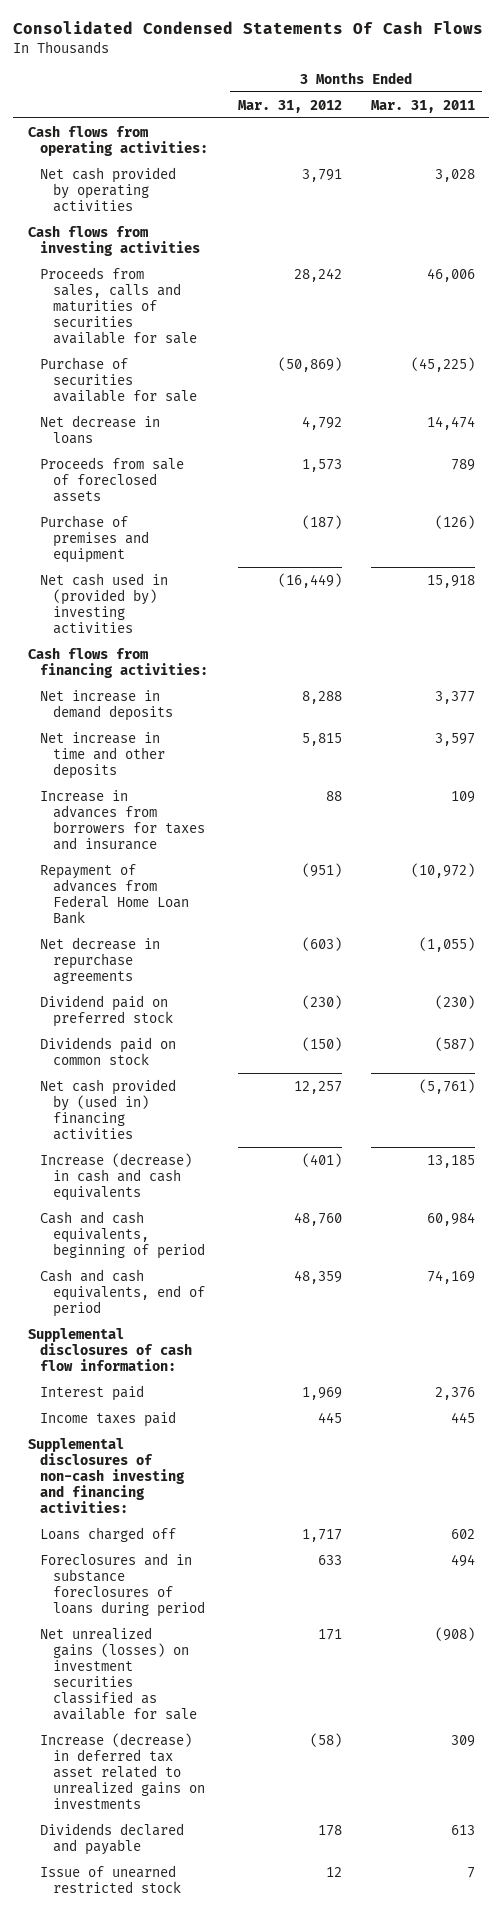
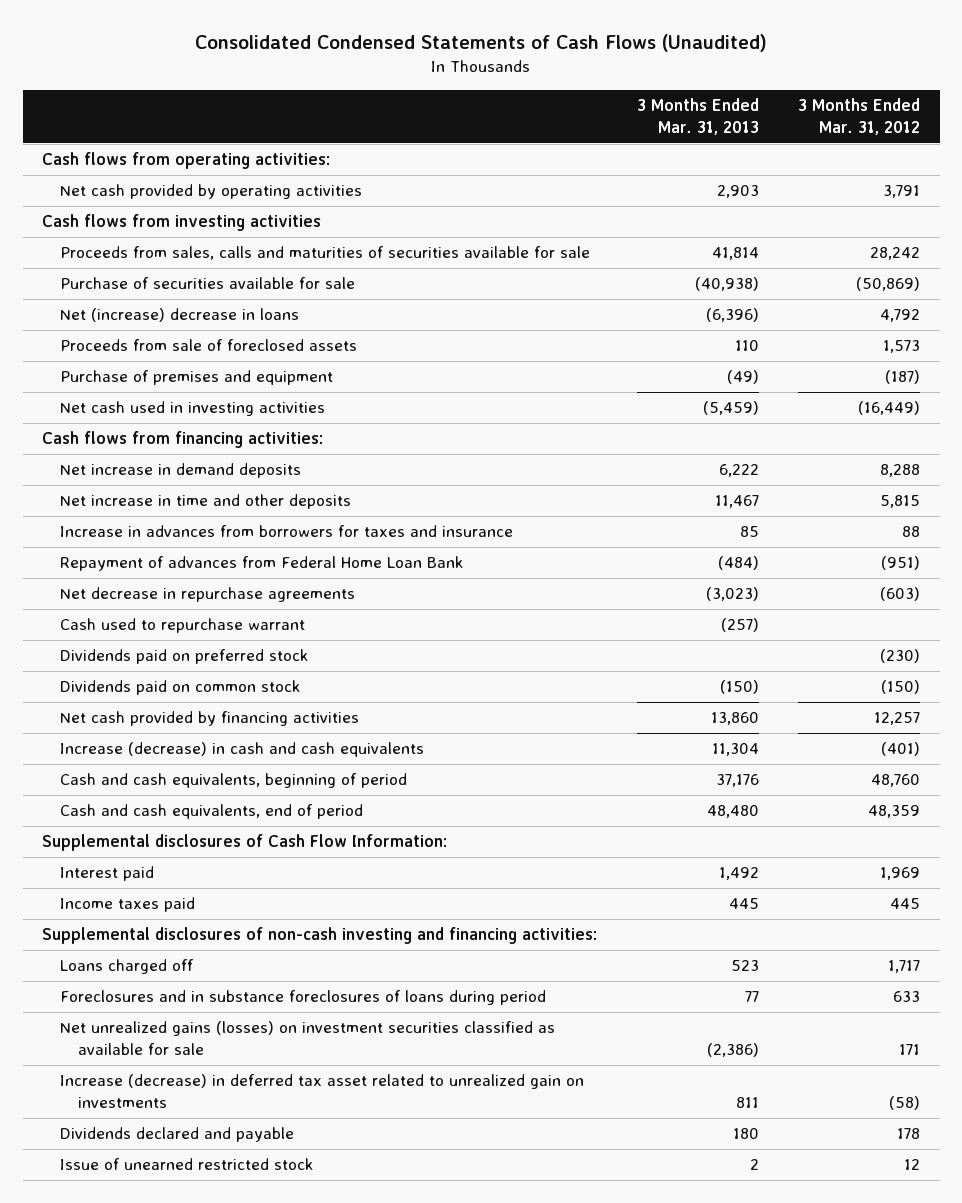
[13,21,484,35] Consolidated Condensed Statements Of Cash Flows -> [195,34,768,53] Consolidated Condensed Statements of Cash Flows (Unaudited)
[370,99,475,113] Mar. 31, 2011 -> none
none -> [636,98,759,135] 3 Months Ended Mar. 31, 2013
[40,414,161,444] Net decrease in loans -> [59,308,299,323] Net (increase) decrease in loans
[40,572,169,634] Net cash used in (provided by) investing activities -> [59,401,325,417] Net cash used in investing activities
none -> [59,618,305,634] Cash used to repurchase warrant
[40,994,173,1027] Dividend paid on preferred stock -> [59,649,308,665] Dividends paid on preferred stock
[40,1078,177,1140] Net cash provided by (used in) financing activities -> [59,711,359,727] Net cash provided by financing activities
[27,1327,193,1371] Supplemental disclosures of cash flow information: -> [42,834,448,852] Supplemental disclosures of Cash Flow Information:
[40,1732,205,1809] Increase (decrease) in deferred tax asset related to unrealized gains on investments -> [59,1074,584,1109] Increase (decrease) in deferred tax asset related to unrealized gain on investments

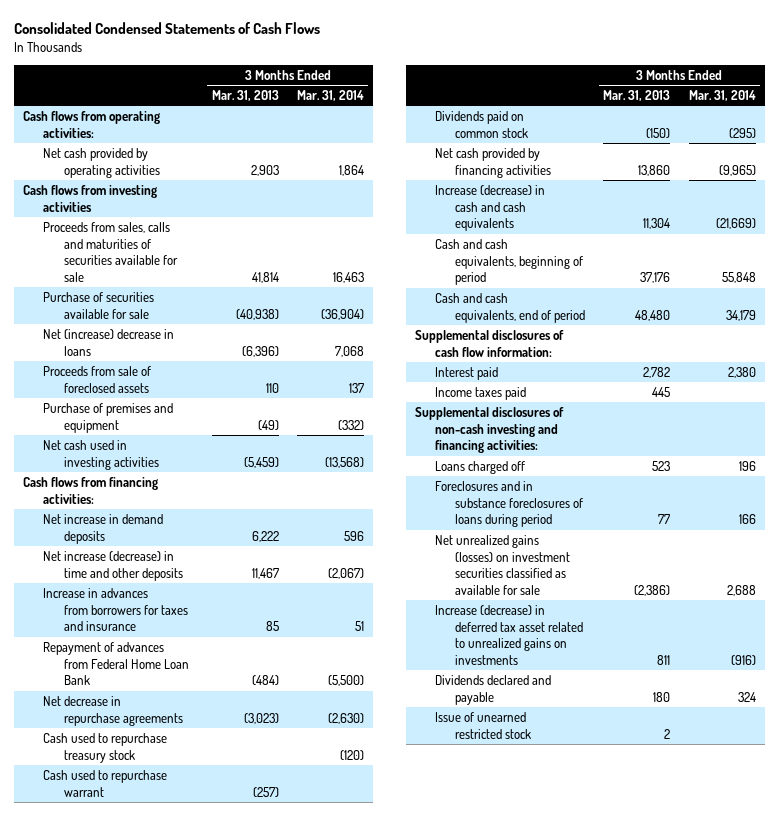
[195,34,768,53] Consolidated Condensed Statements of Cash Flows (Unaudited) -> [13,22,320,35] Consolidated Condensed Statements of Cash Flows
[797,98,920,135] 3 Months Ended Mar. 31, 2012 -> none
none -> [296,90,364,102] Mar. 31, 2014
[59,494,351,510] Net increase in time and other deposits -> [43,550,183,581] Net increase (decrease) in time and other deposits
none -> [43,732,168,763] Cash used to repurchase treasury stock
[59,649,308,665] Dividends paid on preferred stock -> none
[42,834,448,852] Supplemental disclosures of Cash Flow Information: -> [414,329,564,357] Supplemental disclosures of cash flow information:
[718,867,759,881] 1,492 -> [643,366,671,378] 2,782
[59,1074,584,1109] Increase (decrease) in deferred tax asset related to unrealized gain on investments -> [435,604,584,666] Increase (decrease) in deferred tax asset related to unrealized gains on investments

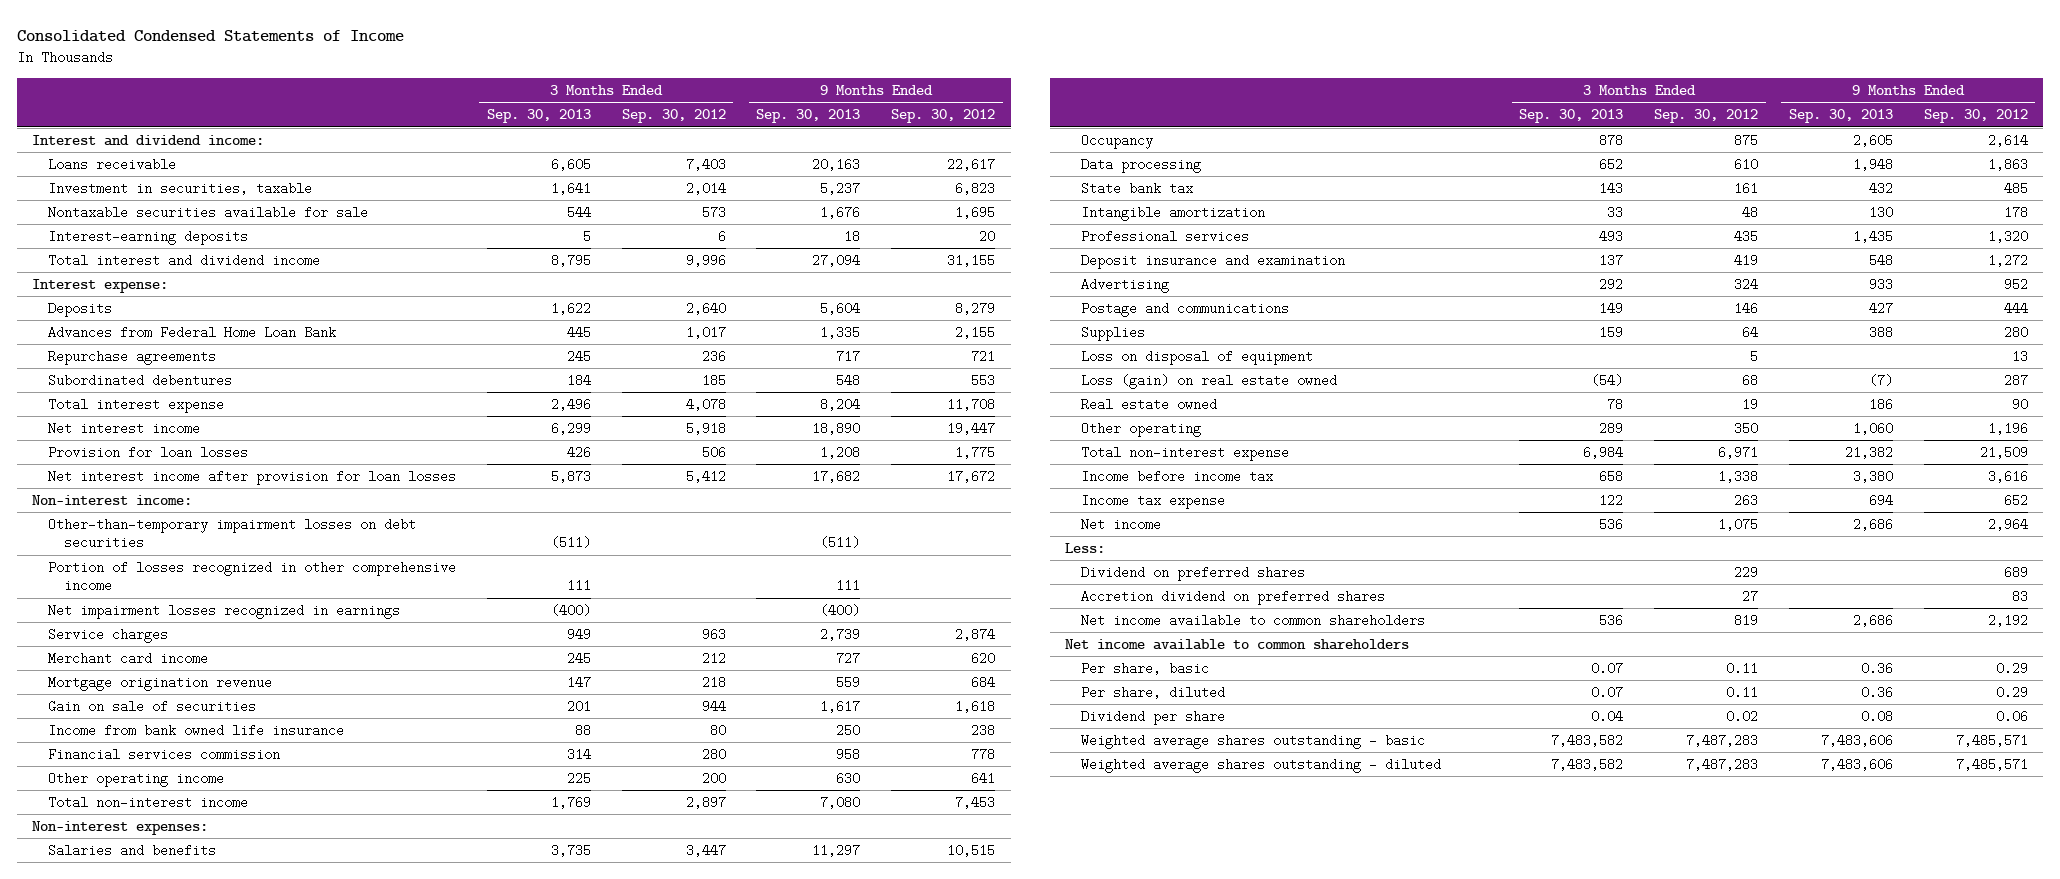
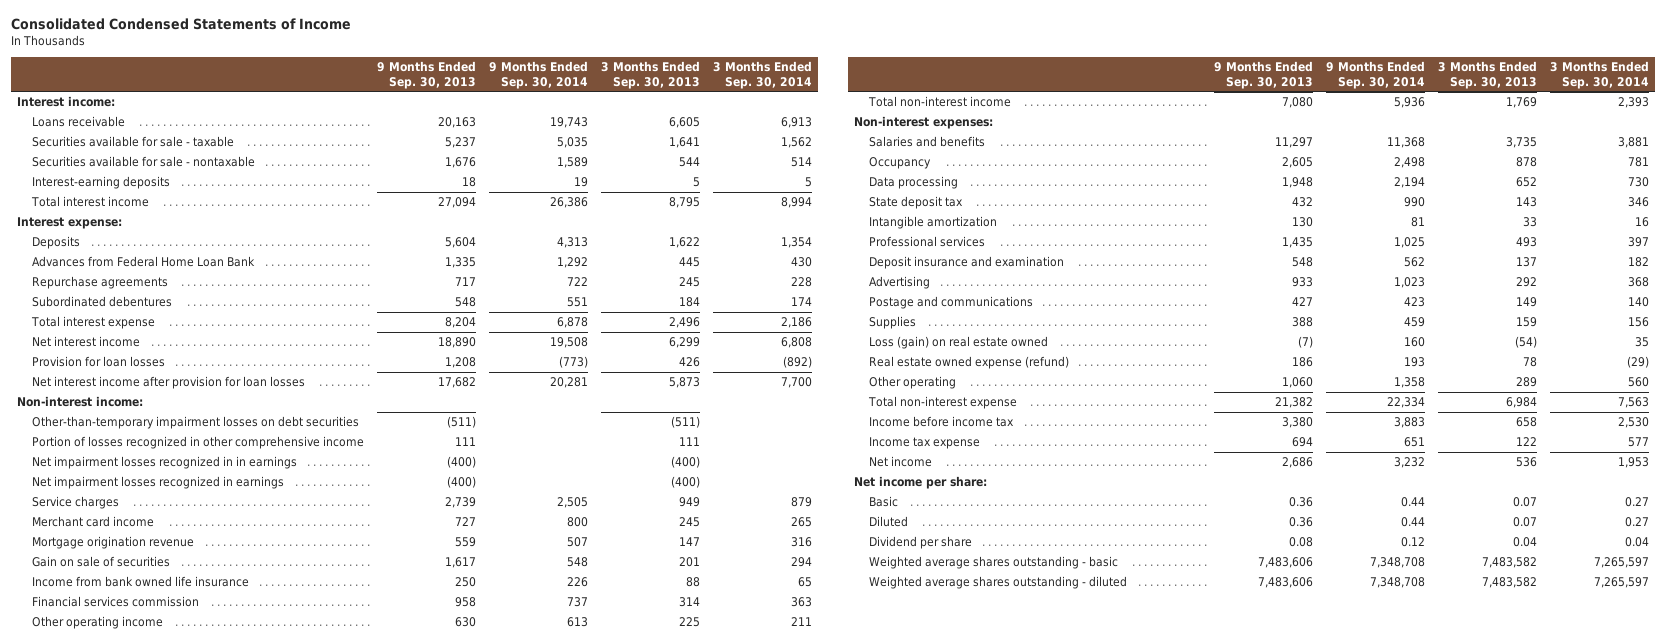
[621,109,726,124] Sep. 30, 2012 -> none
[891,109,996,124] Sep. 30, 2012 -> none
none -> [488,61,588,89] 9 Months Ended Sep. 30, 2014
none -> [712,61,812,89] 3 Months Ended Sep. 30, 2014
[32,134,265,146] Interest and dividend income: -> [17,96,116,108] Interest income:
[48,181,313,195] Investment in securities, taxable -> [31,136,234,148] Securities available for sale - taxable
[48,205,369,219] Nontaxable securities available for sale -> [31,156,255,168] Securities available for sale - nontaxable
[48,253,321,267] Total interest and dividend income -> [30,196,149,208] Total interest income
none -> [31,456,297,470] Net impairment losses recognized in in earnings
[1080,181,1193,195] State bank tax -> [868,196,963,210] State deposit tax
[1080,349,1313,365] Loss on disposal of equipment -> none
[1080,397,1217,411] Real estate owned -> [868,356,1069,370] Real estate owned expense (refund)
[1064,542,1105,553] Less: -> none
[1080,565,1305,581] Dividend on preferred shares -> none
[1080,589,1385,605] Accretion dividend on preferred shares -> none
[1080,613,1425,627] Net income available to common shareholders -> none
[1064,638,1409,650] Net income available to common shareholders -> [854,476,988,490] Net income per share:
[1080,661,1209,675] Per share, basic -> [868,496,898,508] Basic
[1080,685,1225,699] Per share, diluted -> [868,516,908,528] Diluted

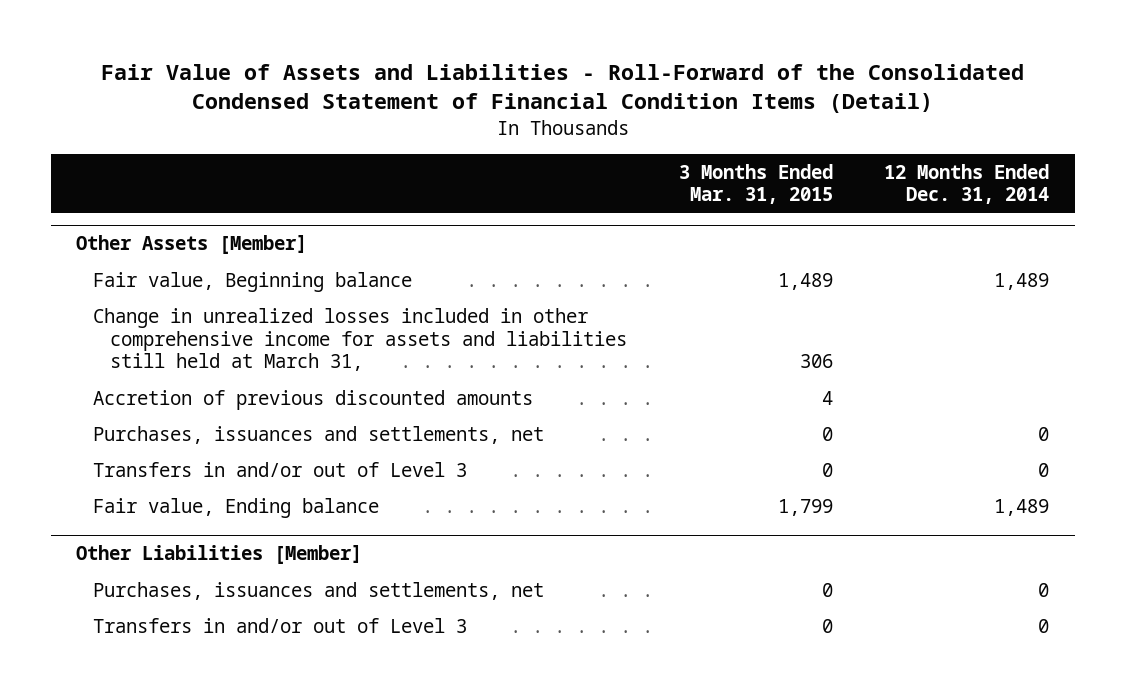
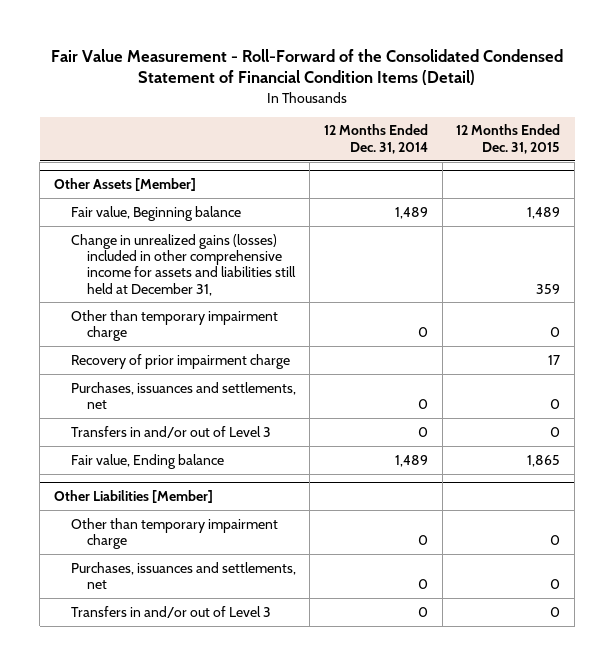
[100,63,1024,114] Fair Value of Assets and Liabilities - Roll-Forward of the Consolidated Condensed Statement of Financial Condition Items (Detail) -> [51,48,564,86] Fair Value Measurement - Roll-Forward of the Consolidated Condensed Statement of Financial Condition Items (Detail)
[678,163,833,205] 3 Months Ended Mar. 31, 2015 -> none
none -> [456,124,561,154] 12 Months Ended Dec. 31, 2015
[93,389,534,410] Accretion of previous discounted amounts -> none
[93,307,628,372] Change in unrealized losses included in other comprehensive income for assets and liabilities still held at March 31, -> [70,233,297,296] Change in unrealized gains (losses) included in other comprehensive income for assets and liabilities still held at December 31,
none -> [70,309,278,342] Other than temporary impairment charge
none -> [70,353,290,369] Recovery of prior impairment charge
none -> [70,517,278,550] Other than temporary impairment charge

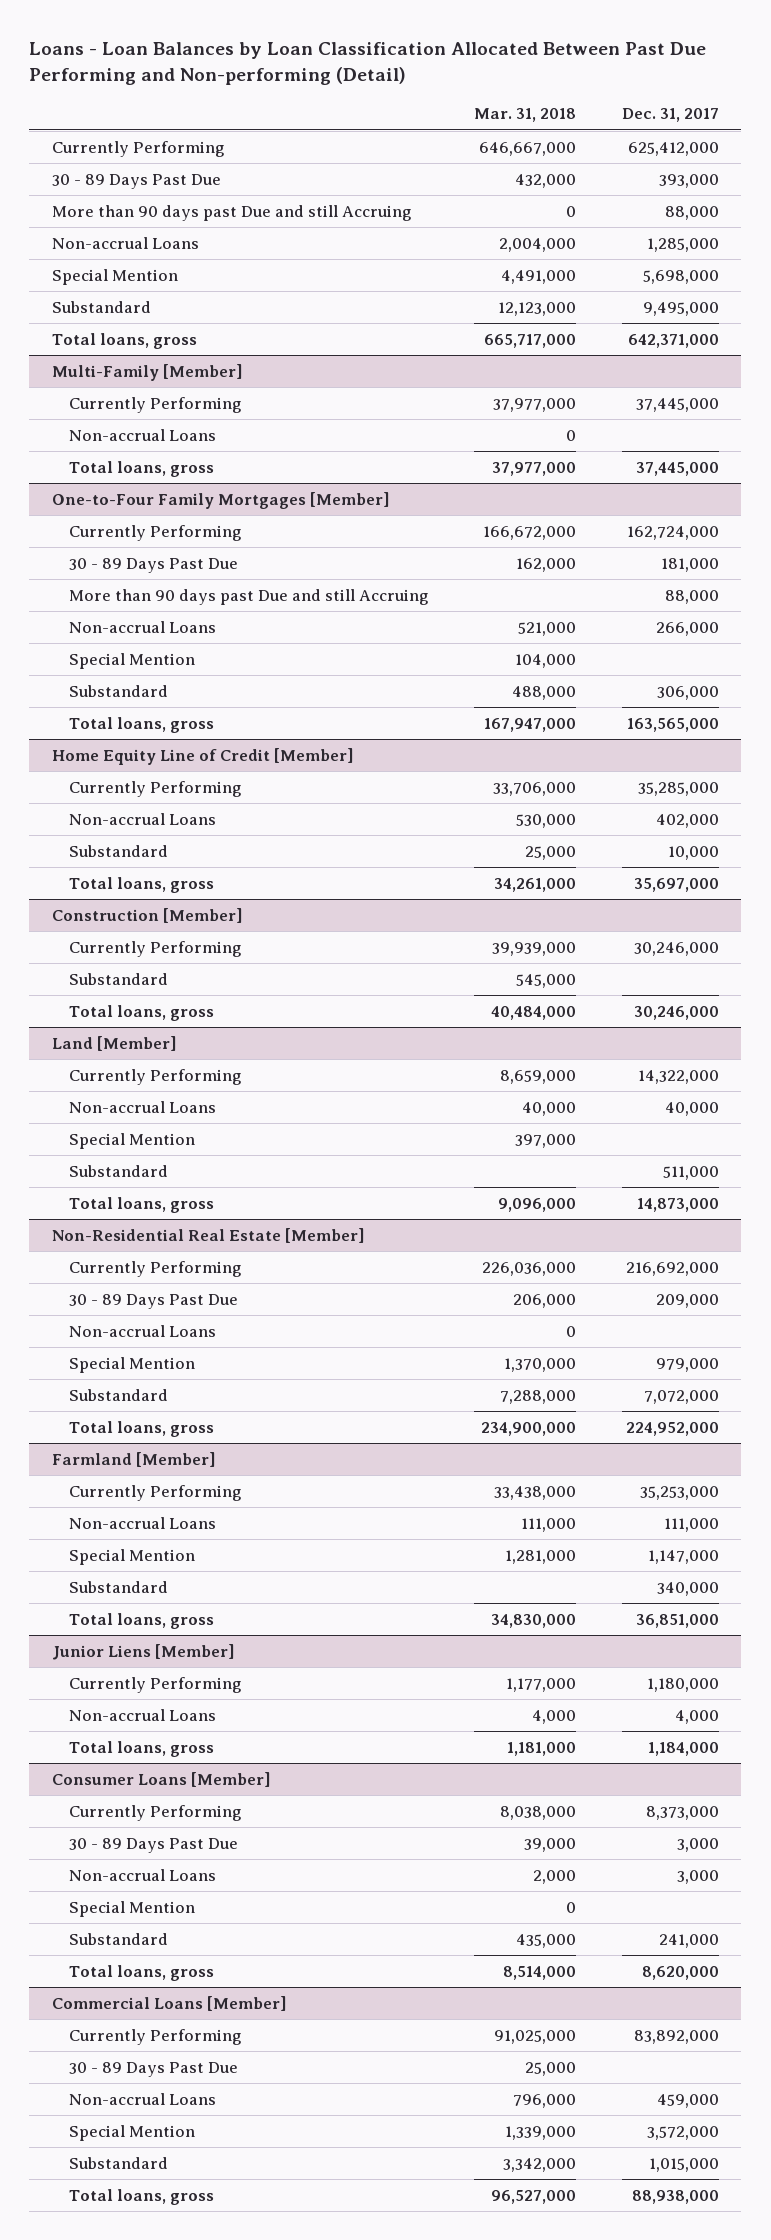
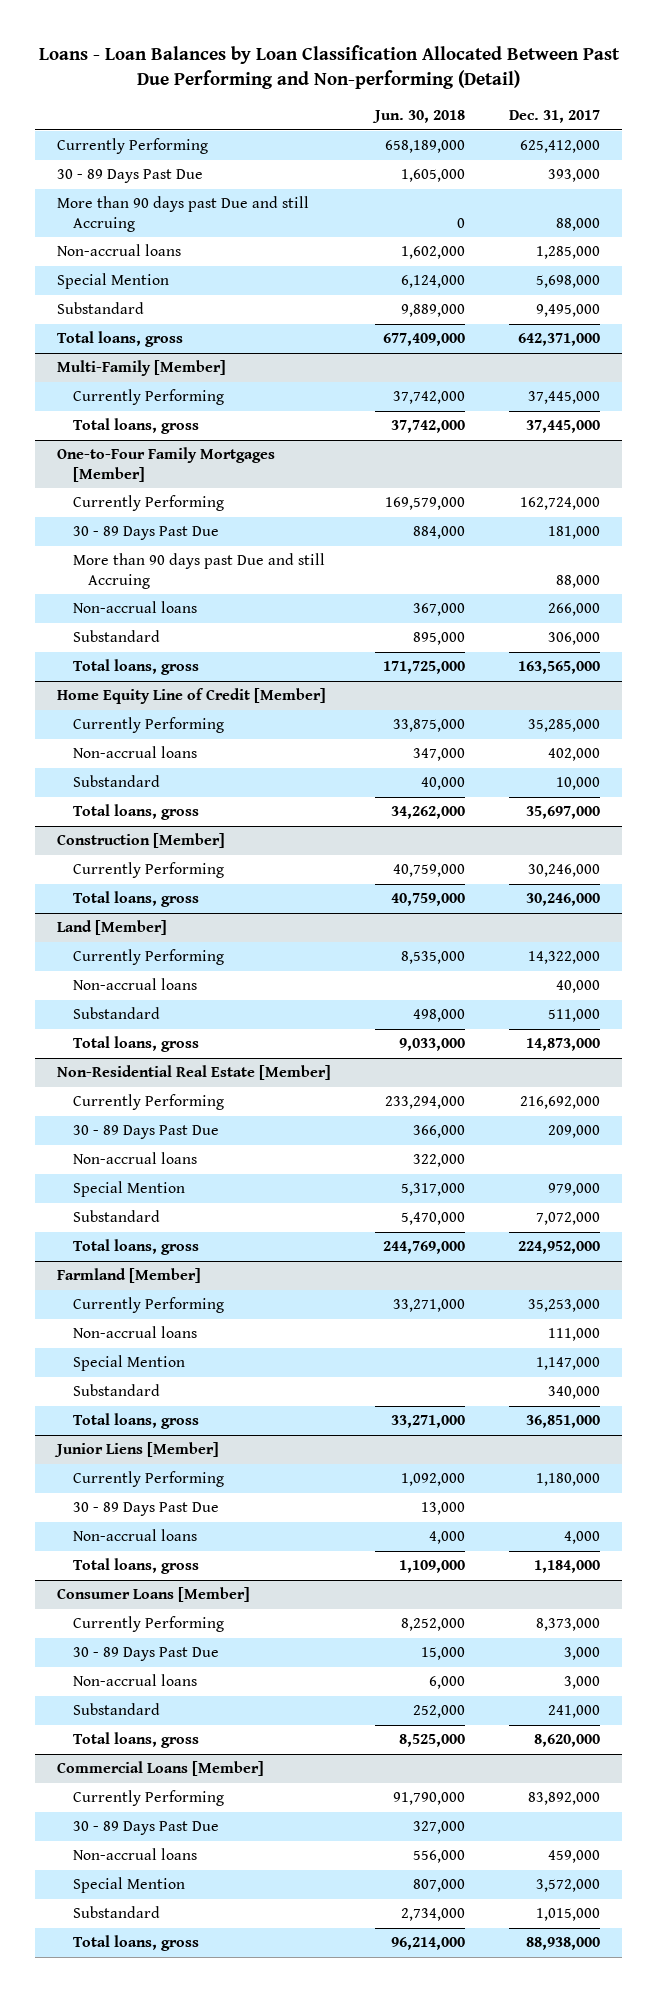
[474,108,577,123] Mar. 31, 2018 -> none
none -> [372,110,466,124] Jun. 30, 2018
[51,236,199,249] Non-accrual Loans -> [57,244,182,257] Non-accrual loans
[69,428,217,441] Non-accrual Loans -> none
[69,652,196,669] Special Mention -> none
[69,620,217,633] Non-accrual Loans -> [72,601,197,614] Non-accrual loans
[69,812,217,825] Non-accrual Loans -> [72,746,197,759] Non-accrual loans
[69,972,169,985] Substandard -> none
[69,1132,196,1149] Special Mention -> none
[69,1100,217,1113] Non-accrual Loans -> [72,978,197,991] Non-accrual loans
[69,1324,217,1337] Non-accrual Loans -> [72,1152,197,1165] Non-accrual loans
[69,1516,217,1529] Non-accrual Loans -> [72,1326,197,1339] Non-accrual loans
none -> [72,1502,219,1517] 30 - 89 Days Past Due
[69,1708,217,1721] Non-accrual Loans -> [72,1529,197,1542] Non-accrual loans
[69,1900,196,1917] Special Mention -> none
[69,1868,217,1881] Non-accrual Loans -> [72,1674,197,1687] Non-accrual loans
[69,2092,217,2105] Non-accrual Loans -> [72,1848,197,1861] Non-accrual loans

